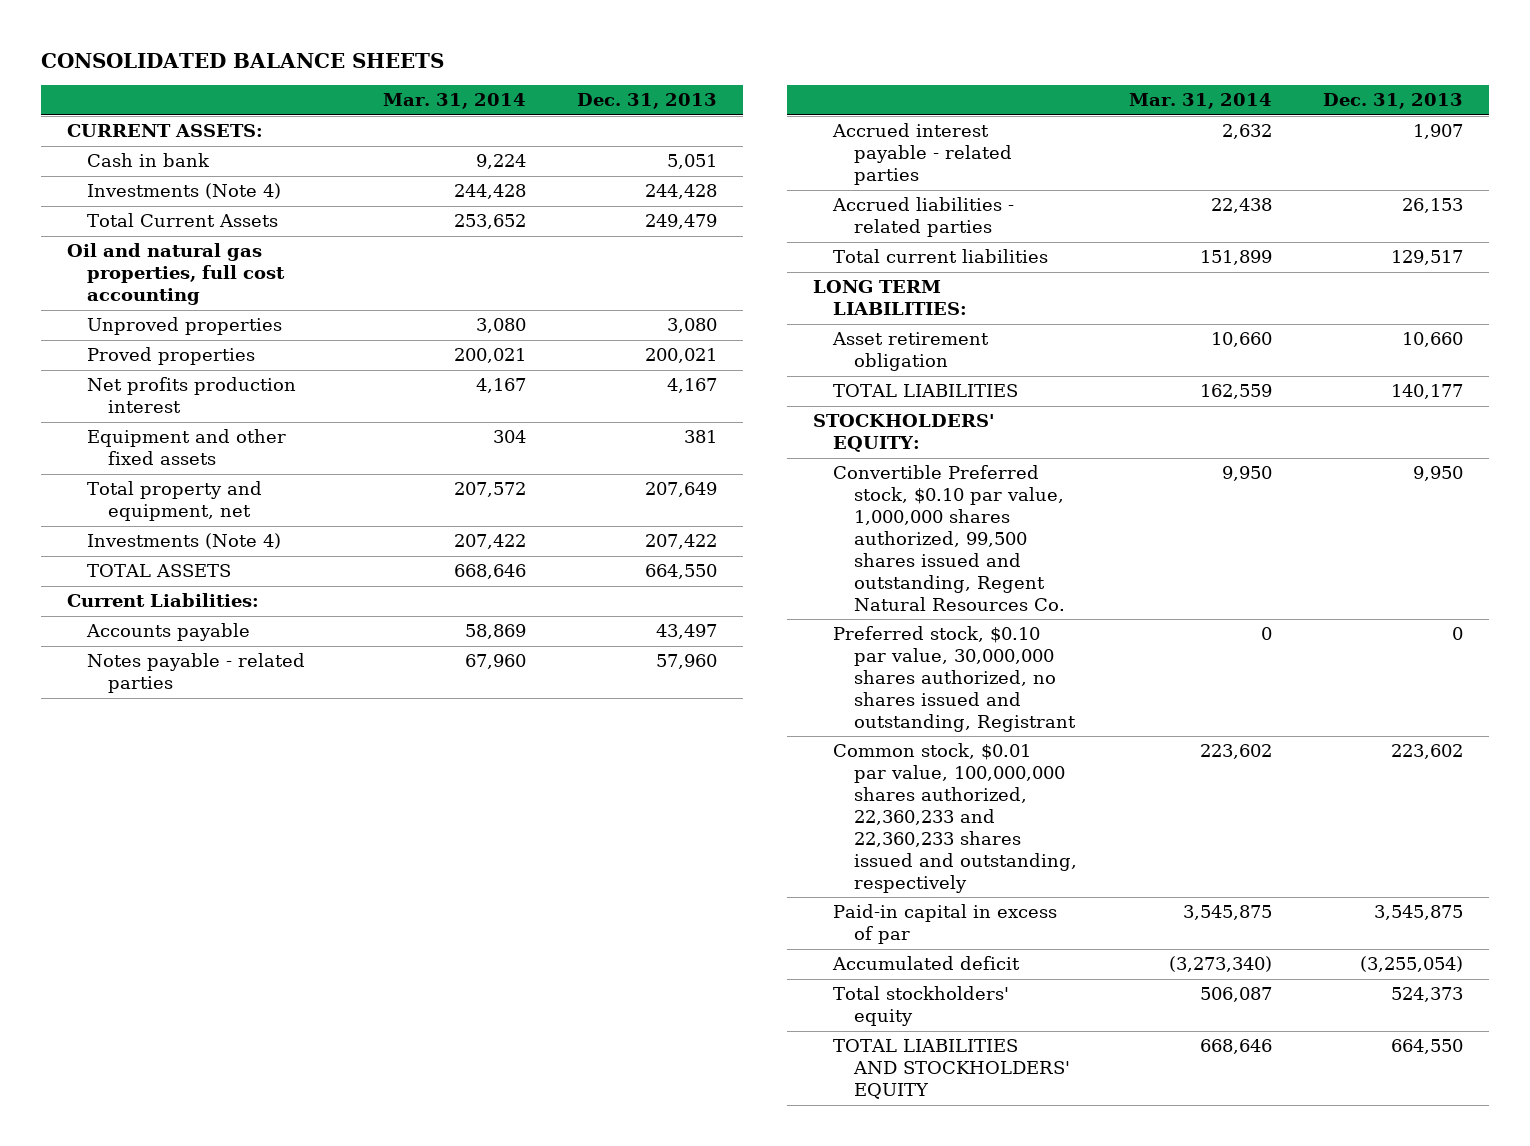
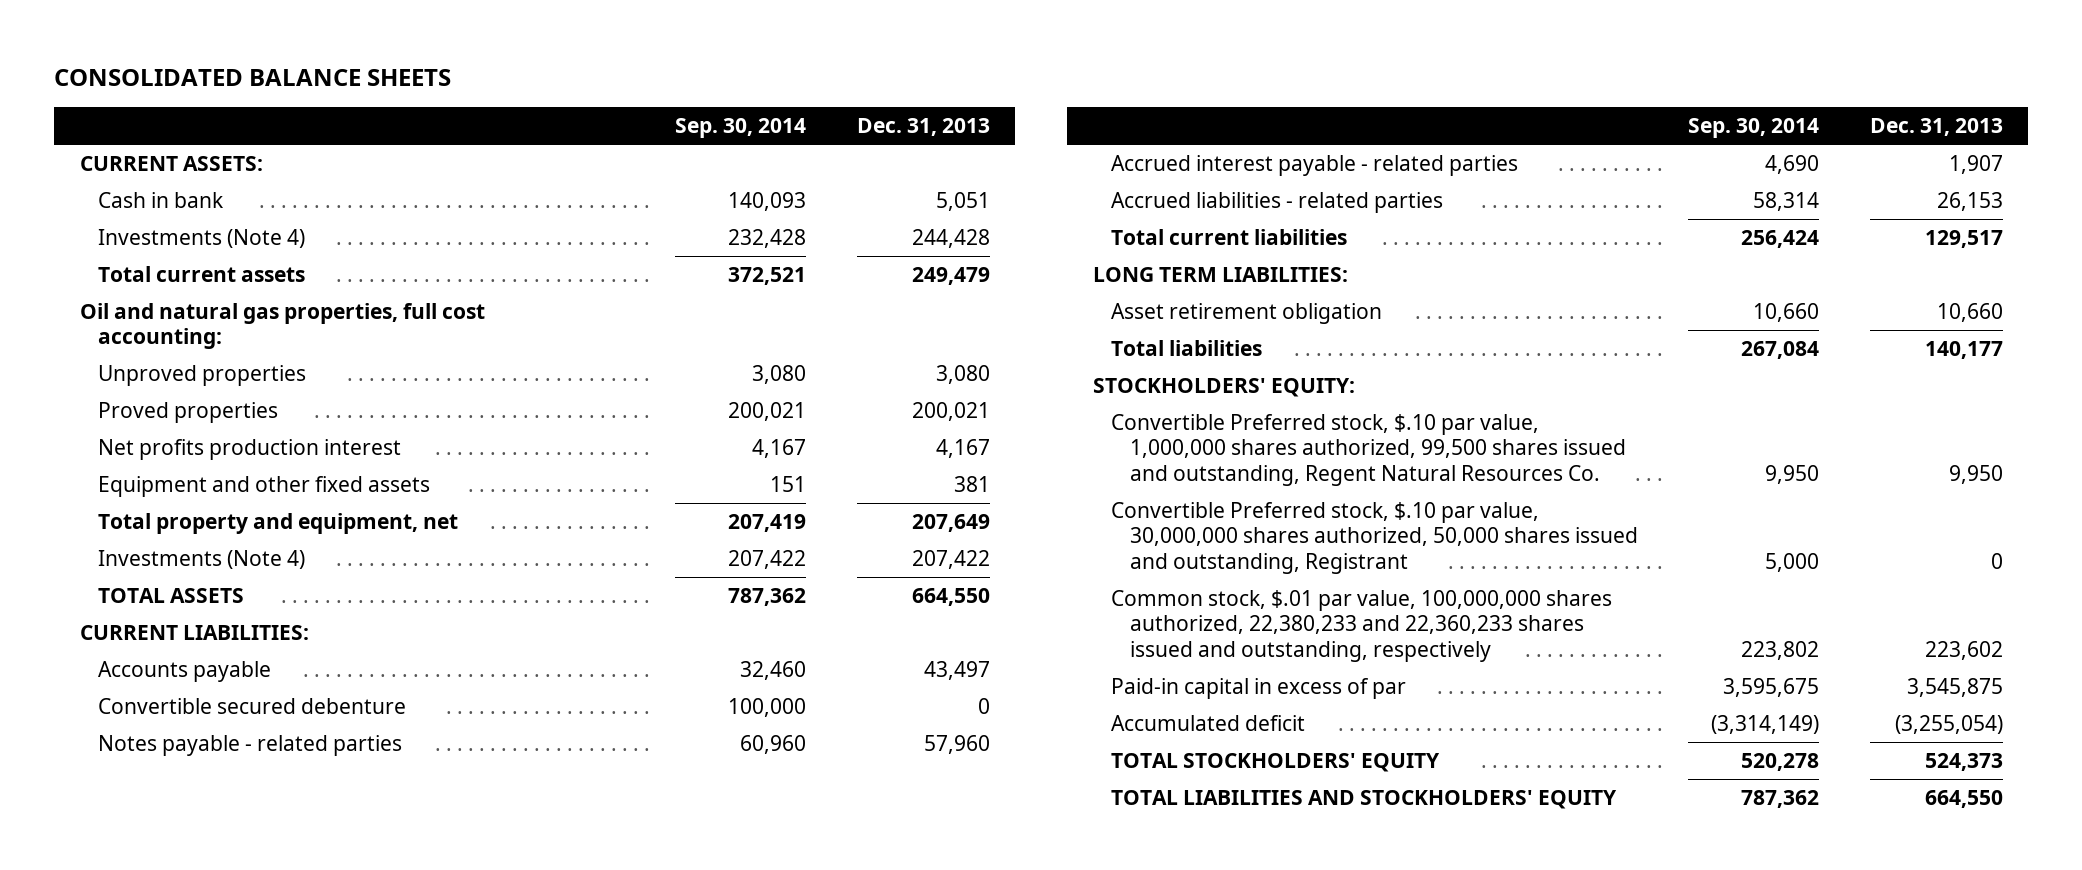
[382,93,526,110] Mar. 31, 2014 -> none
none -> [675,118,807,139] Sep. 30, 2014
[87,213,279,228] Total Current Assets -> [98,265,306,282] Total current assets
[66,243,286,306] Oil and natural gas properties, full cost accounting -> [79,302,485,350] Oil and natural gas properties, full cost accounting:
[66,593,259,608] Current Liabilities: -> [79,624,309,640] CURRENT LIABILITIES:
none -> [98,697,407,714] Convertible secured debenture
[833,384,1019,398] TOTAL LIABILITIES -> [1111,339,1263,356] Total liabilities
[833,465,1065,611] Convertible Preferred stock, $0.10 par value, 1,000,000 shares authorized, 99,500 shares issued and outstanding, Regent Natural Resources Co. -> [1111,413,1626,486] Convertible Preferred stock, $.10 par value, 1,000,000 shares authorized, 99,500 shares issued and outstanding, Regent Natural Resources Co.
[833,626,1076,732] Preferred stock, $0.10 par value, 30,000,000 shares authorized, no shares issued and outstanding, Registrant -> [1111,501,1638,574] Convertible Preferred stock, $.10 par value, 30,000,000 shares authorized, 50,000 shares issued and outstanding, Registrant
[833,743,1077,893] Common stock, $0.01 par value, 100,000,000 shares authorized, 22,360,233 and 22,360,233 shares issued and outstanding, respectively -> [1111,589,1613,662] Common stock, $.01 par value, 100,000,000 shares authorized, 22,380,233 and 22,360,233 shares issued and outstanding, respectively
[833,986,1010,1027] Total stockholders' equity -> [1111,752,1441,772] TOTAL STOCKHOLDERS' EQUITY

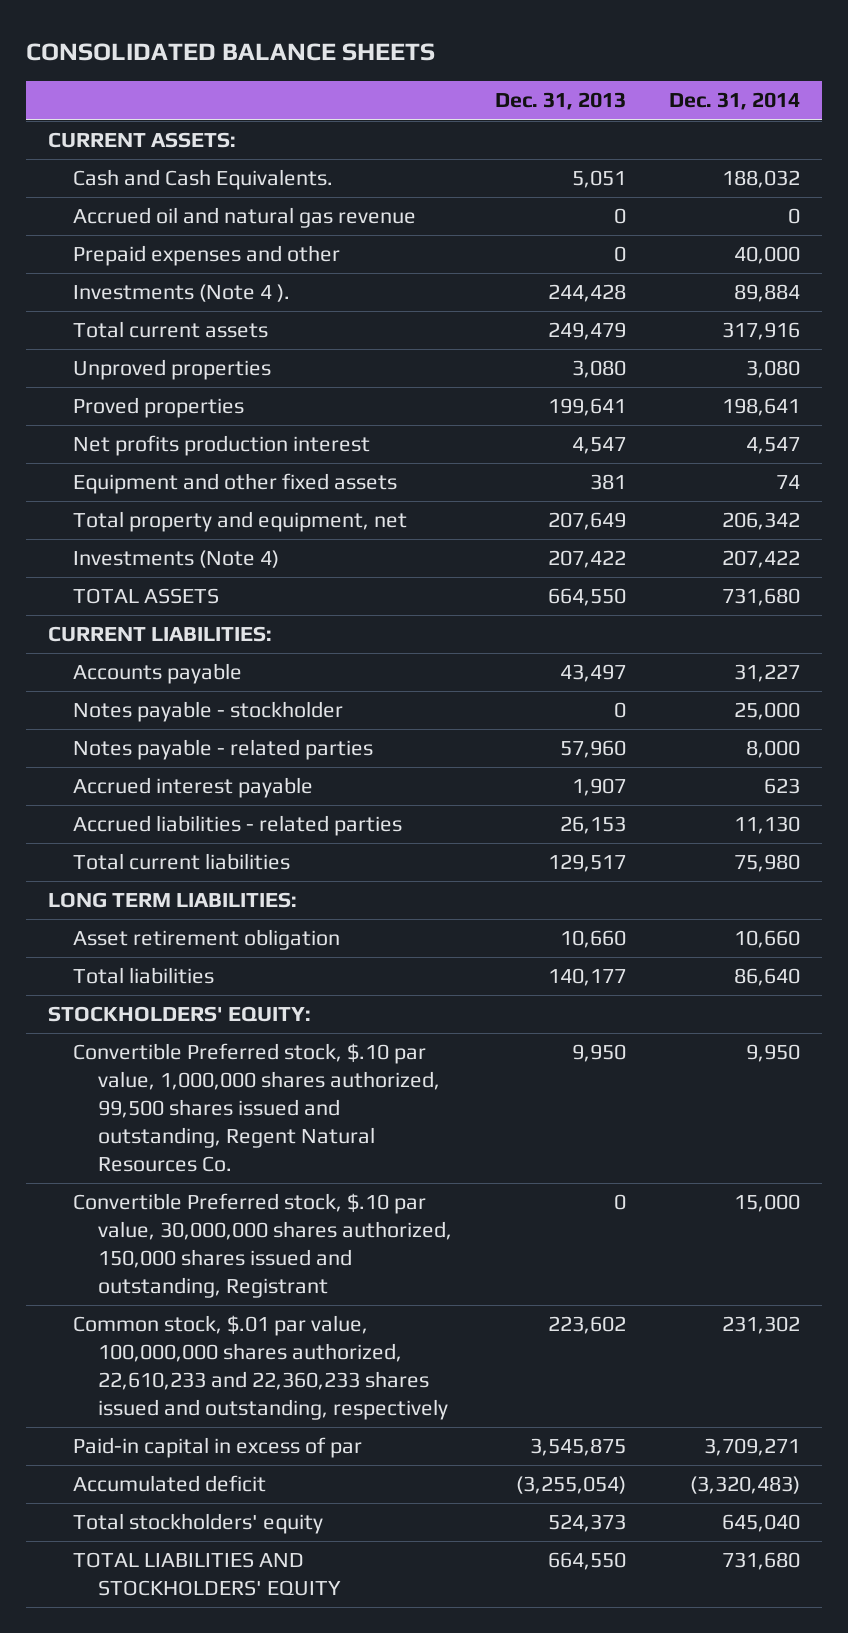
[675,118,807,139] Sep. 30, 2014 -> none
none -> [669,92,801,111] Dec. 31, 2014
[98,191,225,208] Cash in bank -> [73,169,334,191] Cash and Cash Equivalents.
none -> [73,207,417,229] Accrued oil and natural gas revenue
none -> [73,245,341,267] Prepaid expenses and other
[98,228,306,248] Investments (Note 4) -> [73,284,291,303] Investments (Note 4 ).
[79,302,485,350] Oil and natural gas properties, full cost accounting: -> none
[911,401,990,421] 200,021 -> [548,398,627,417] 199,641
[935,438,990,458] 4,167 -> [572,437,627,455] 4,547
[98,697,407,714] Convertible secured debenture -> none
none -> [73,701,344,723] Notes payable - stockholder
[1111,154,1519,176] Accrued interest payable - related parties -> [73,777,314,799] Accrued interest payable
[1111,501,1638,574] Convertible Preferred stock, $.10 par value, 30,000,000 shares authorized, 50,000 shares issued and outstanding, Registrant -> [73,1193,453,1299] Convertible Preferred stock, $.10 par value, 30,000,000 shares authorized, 150,000 shares issued and outstanding, Registrant
[1111,589,1613,662] Common stock, $.01 par value, 100,000,000 shares authorized, 22,380,233 and 22,360,233 shares issued and outstanding, respectively -> [73,1315,449,1421] Common stock, $.01 par value, 100,000,000 shares authorized, 22,610,233 and 22,360,233 shares issued and outstanding, respectively
[1111,752,1441,772] TOTAL STOCKHOLDERS' EQUITY -> [73,1513,324,1535] Total stockholders' equity

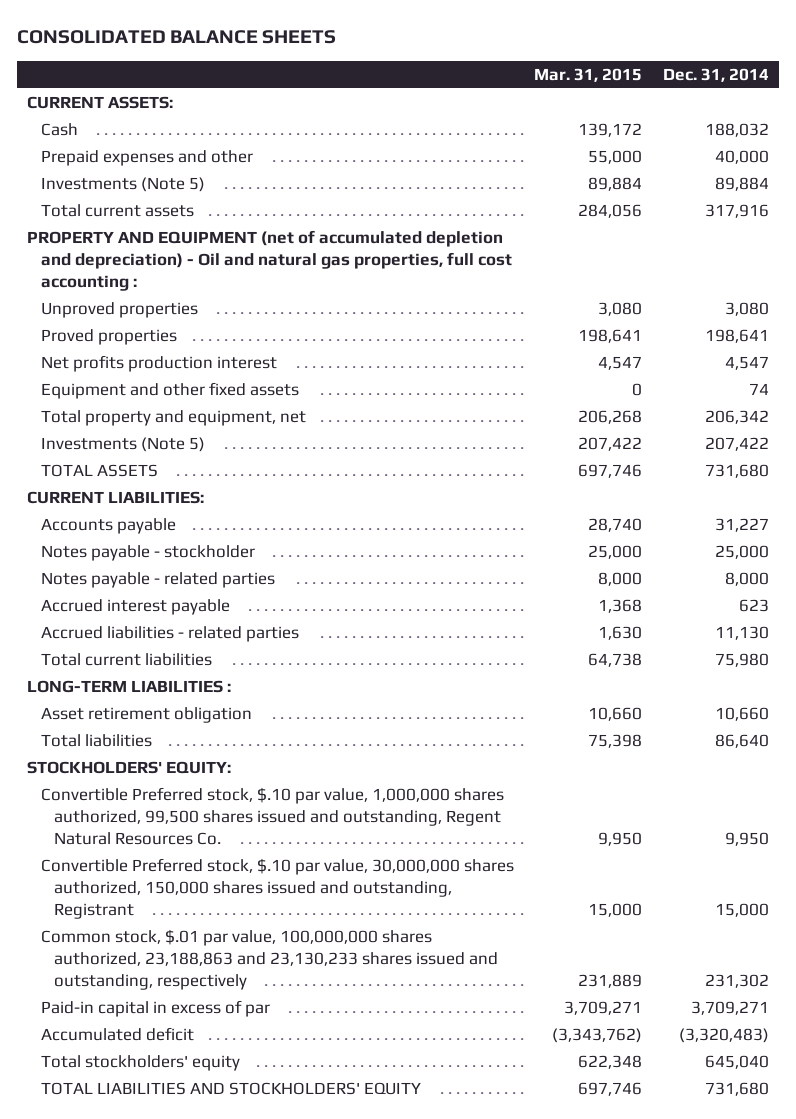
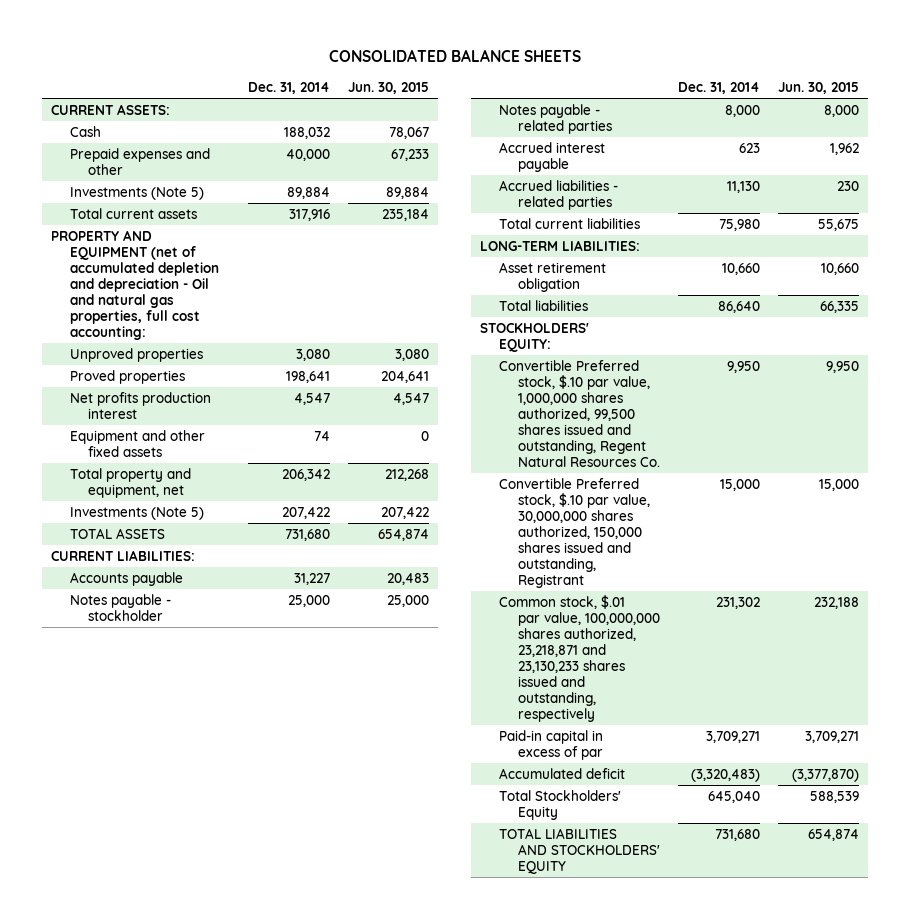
[534,67,643,82] Mar. 31, 2015 -> none
none -> [348,81,430,94] Jun. 30, 2015
[27,230,512,292] PROPERTY AND EQUIPMENT (net of accumulated depletion and depreciation) - Oil and natural gas properties, full cost accounting : -> [50,229,219,340] PROPERTY AND EQUIPMENT (net of accumulated depletion and depreciation - Oil and natural gas properties, full cost accounting:
[27,680,232,694] LONG-TERM LIABILITIES : -> [480,239,641,251] LONG-TERM LIABILITIES:
[40,929,499,991] Common stock, $.01 par value, 100,000,000 shares authorized, 23,188,863 and 23,130,233 shares issued and outstanding, respectively -> [499,594,660,722] Common stock, $.01 par value, 100,000,000 shares authorized, 23,218,871 and 23,130,233 shares issued and outstanding, respectively
[40,1055,240,1072] Total stockholders' equity -> [499,789,622,820] Total Stockholders' Equity

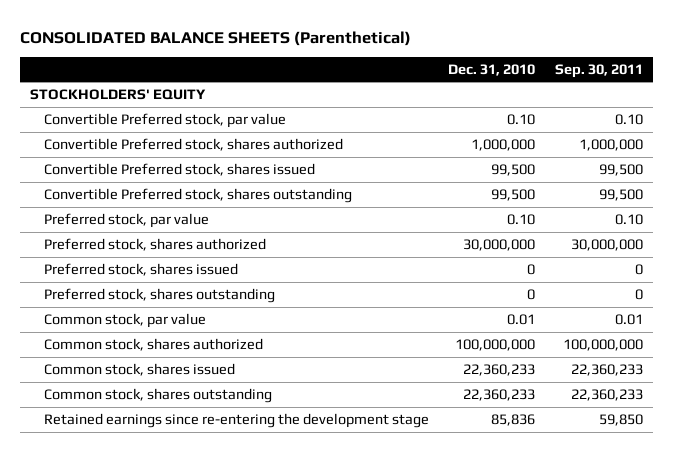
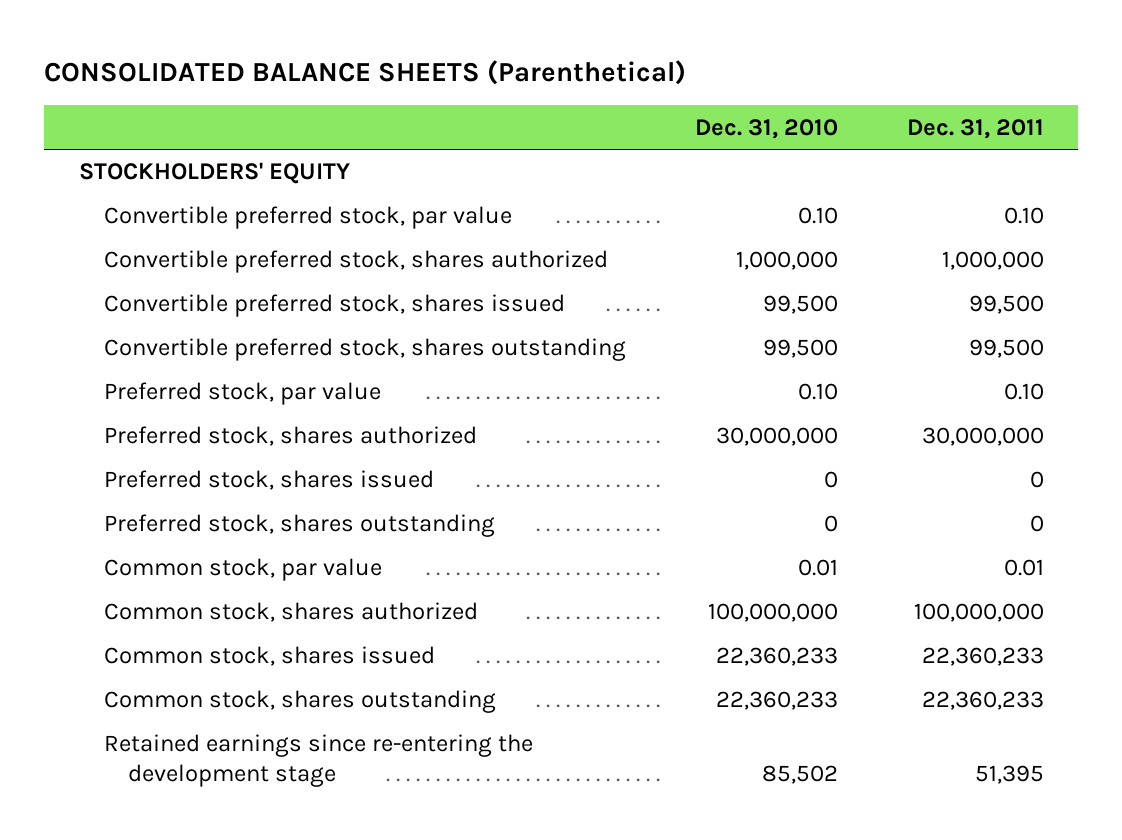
[555,63,644,78] Sep. 30, 2011 -> none
none -> [906,118,1044,139] Dec. 31, 2011
[43,112,286,128] Convertible Preferred stock, par value -> [103,206,512,230] Convertible preferred stock, par value
[43,137,343,151] Convertible Preferred stock, shares authorized -> [103,250,608,274] Convertible preferred stock, shares authorized
[43,162,315,176] Convertible Preferred stock, shares issued -> [103,294,565,318] Convertible preferred stock, shares issued
[43,187,352,203] Convertible Preferred stock, shares outstanding -> [103,338,626,362] Convertible preferred stock, shares outstanding
[491,413,536,426] 85,836 -> [761,765,838,785] 85,502

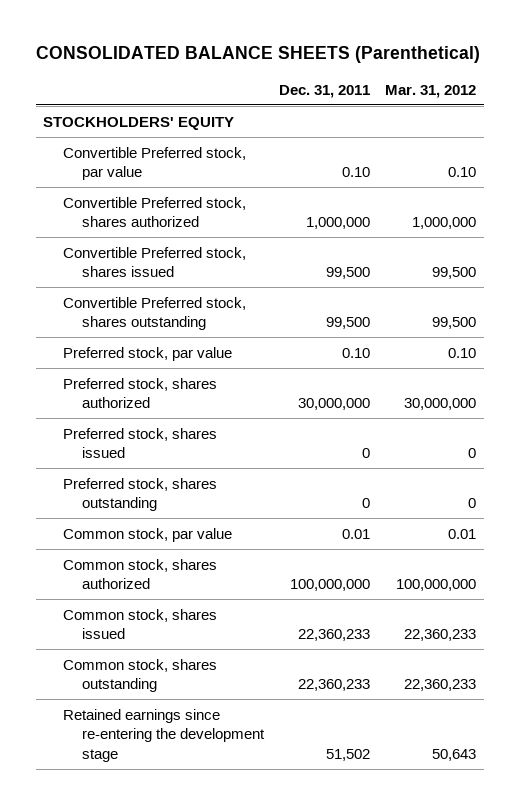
[694,118,838,139] Dec. 31, 2010 -> none
none -> [385,84,477,98] Mar. 31, 2012
[103,206,512,230] Convertible preferred stock, par value -> [62,146,246,181] Convertible Preferred stock, par value
[103,250,608,274] Convertible preferred stock, shares authorized -> [62,196,246,228] Convertible Preferred stock, shares authorized
[103,294,565,318] Convertible preferred stock, shares issued -> [62,246,246,278] Convertible Preferred stock, shares issued
[103,338,626,362] Convertible preferred stock, shares outstanding -> [62,296,246,331] Convertible Preferred stock, shares outstanding
[974,765,1044,785] 51,395 -> [326,748,371,761] 51,502

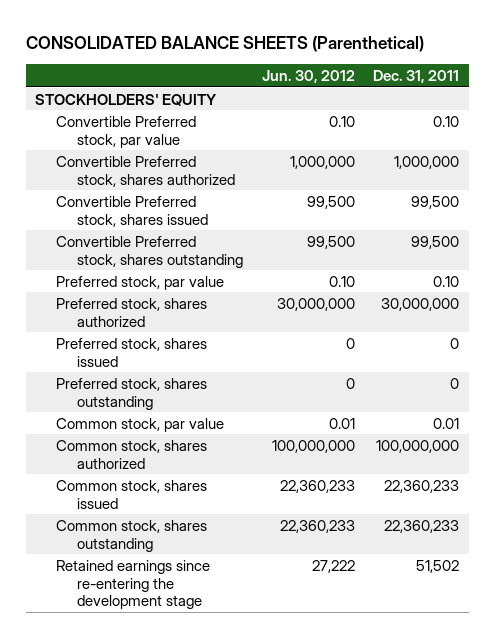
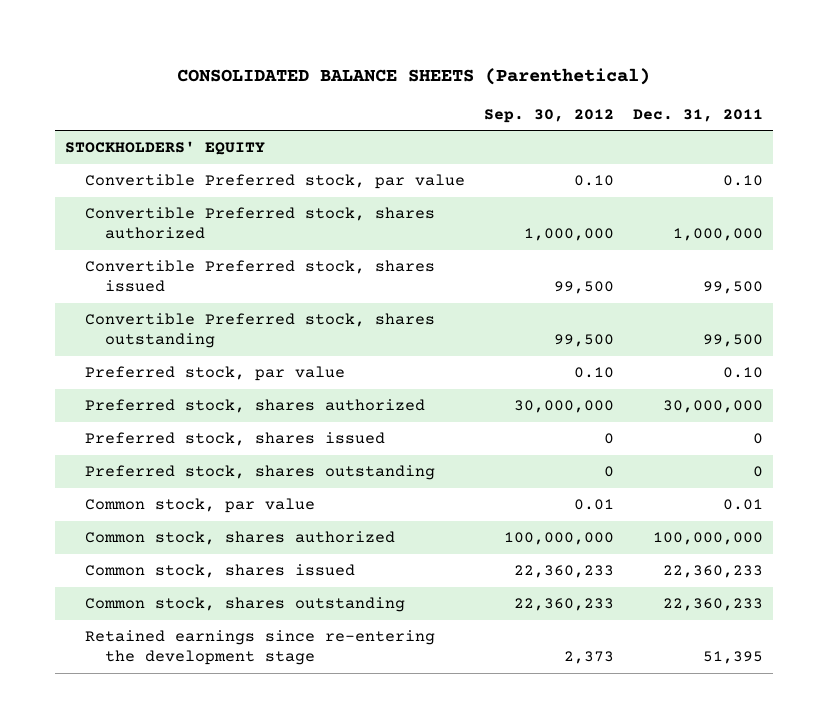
[261,69,355,83] Jun. 30, 2012 -> none
none -> [483,108,614,123] Sep. 30, 2012
[416,559,460,573] 51,502 -> [703,651,764,665] 51,395

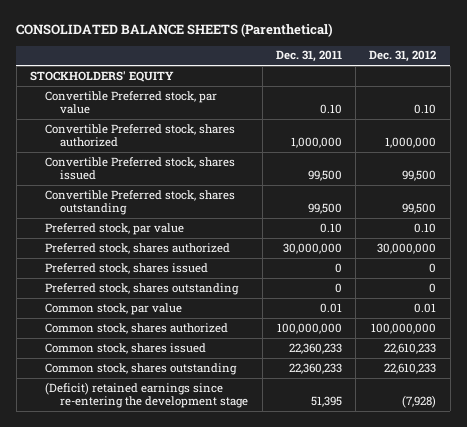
[483,108,614,123] Sep. 30, 2012 -> none
none -> [369,50,437,63] Dec. 31, 2012
[84,630,435,666] Retained earnings since re-entering the development stage -> [45,381,249,409] (Deficit) retained earnings since re-entering the development stage

